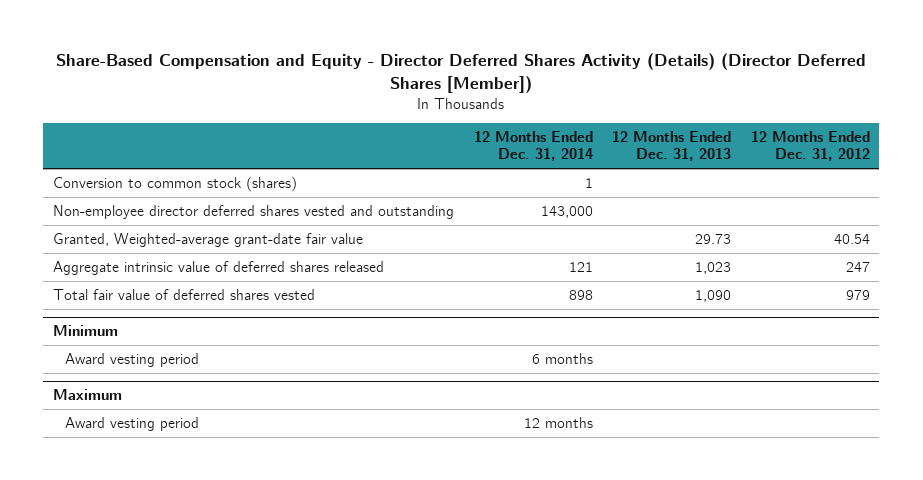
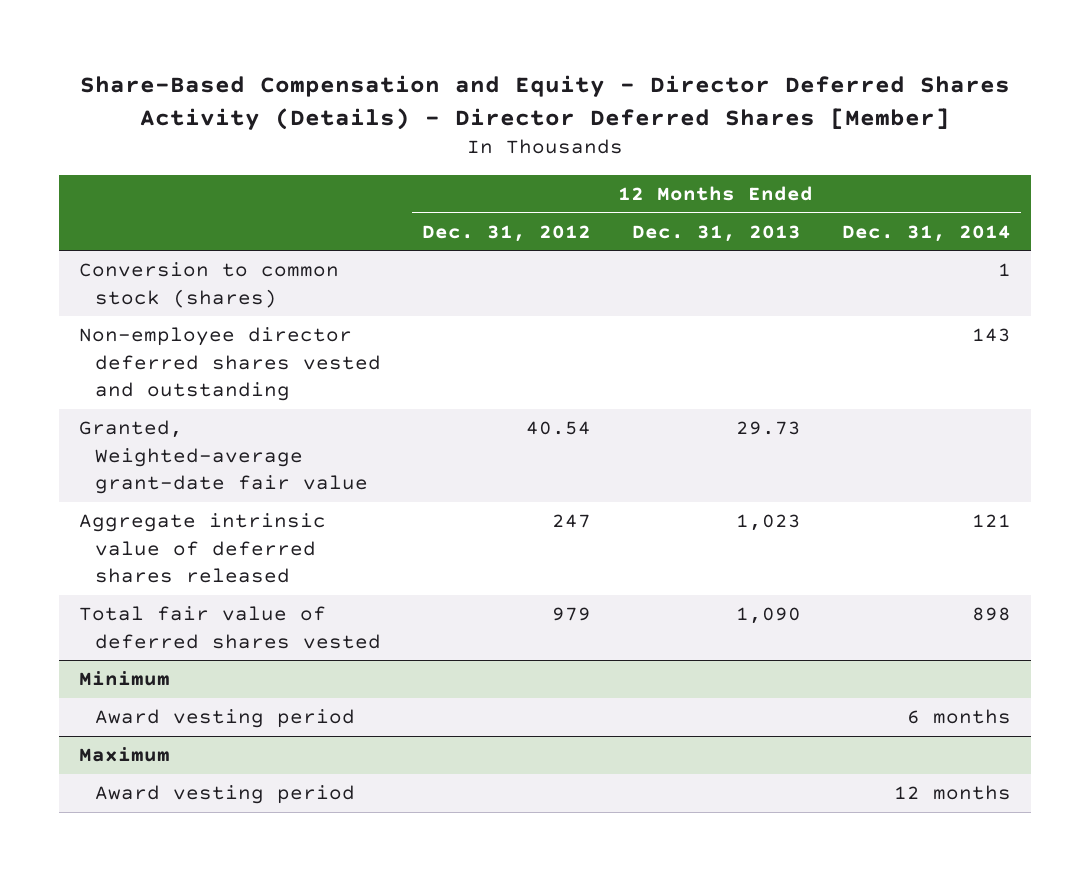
[56,53,867,93] Share-Based Compensation and Equity - Director Deferred Shares Activity (Details) (Director Deferred Shares [Member]) -> [79,74,1010,130] Share-Based Compensation and Equity - Director Deferred Shares Activity (Details) - Director Deferred Shares [Member]
[540,205,593,218] 143,000 -> [971,328,1011,343] 143

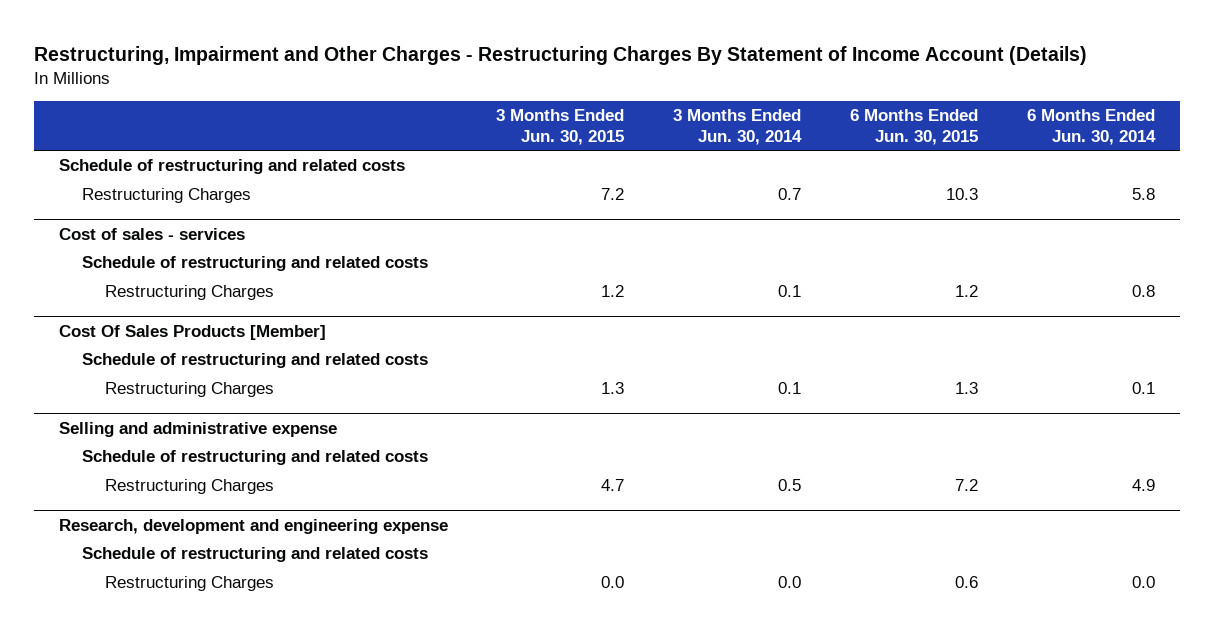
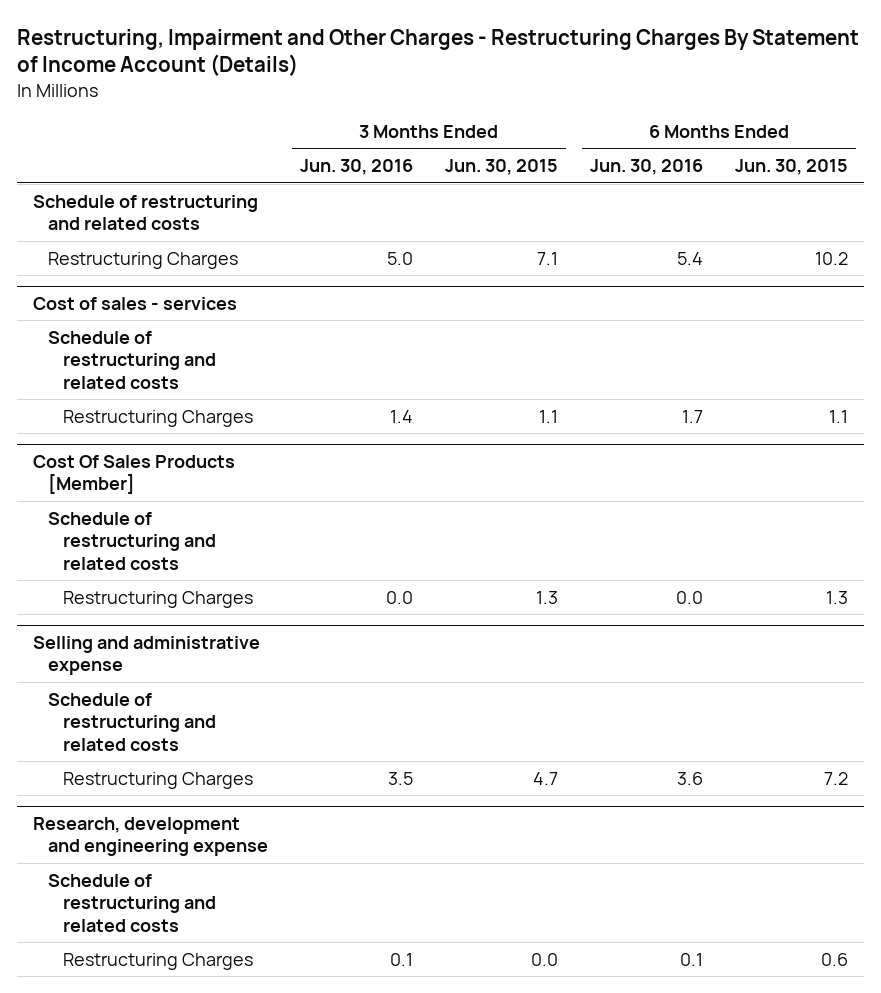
[673,108,803,146] 3 Months Ended Jun. 30, 2014 -> none
[1027,108,1157,146] 6 Months Ended Jun. 30, 2014 -> none
none -> [300,159,414,176] Jun. 30, 2016
none -> [590,159,704,176] Jun. 30, 2016
[601,188,625,201] 7.2 -> [537,251,559,265] 7.1
[946,188,979,201] 10.3 -> [815,251,849,265] 10.2
[601,285,625,298] 1.2 -> [539,409,559,423] 1.1
[955,285,979,298] 1.2 -> [829,409,849,423] 1.1

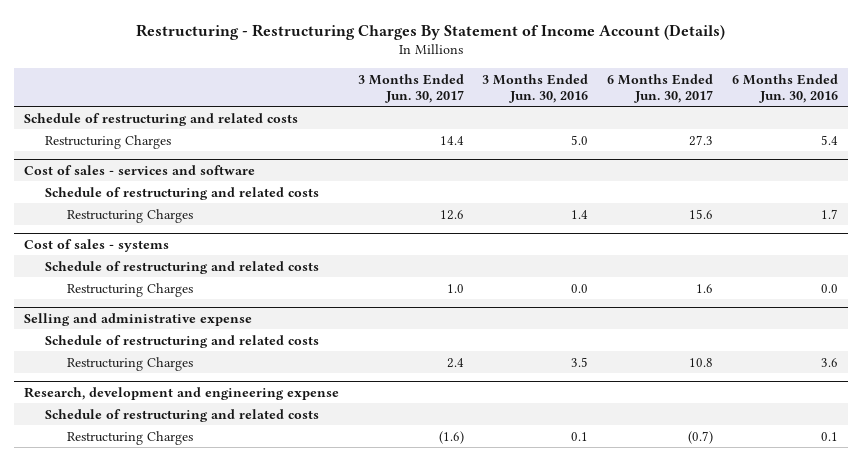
[16,28,859,77] Restructuring, Impairment and Other Charges - Restructuring Charges By Statement of Income Account (Details) -> [135,23,725,40] Restructuring - Restructuring Charges By Statement of Income Account (Details)
[445,159,559,176] Jun. 30, 2015 -> none
[735,159,849,176] Jun. 30, 2015 -> none
none -> [357,73,464,103] 3 Months Ended Jun. 30, 2017
none -> [607,73,714,103] 6 Months Ended Jun. 30, 2017
[32,296,237,310] Cost of sales - services -> [23,164,255,175] Cost of sales - services and software
[32,454,235,495] Cost Of Sales Products [Member] -> [23,238,169,252] Cost of sales - systems

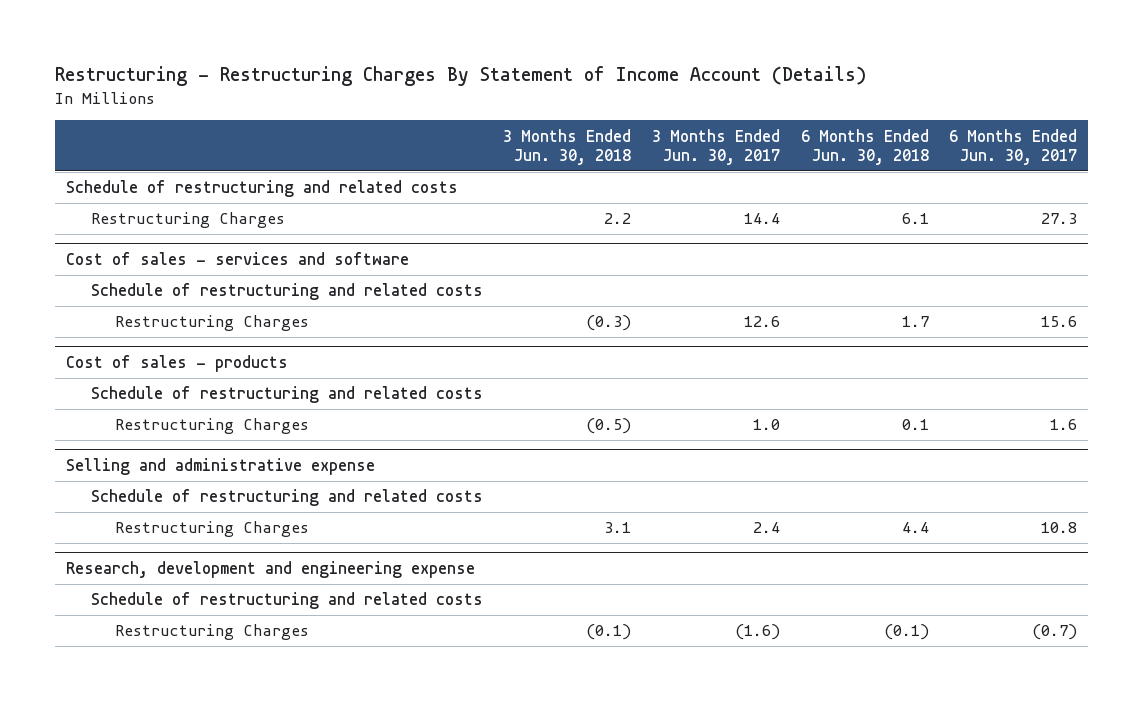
[482,73,589,103] 3 Months Ended Jun. 30, 2016 -> none
[732,73,839,103] 6 Months Ended Jun. 30, 2016 -> none
none -> [503,128,632,166] 3 Months Ended Jun. 30, 2018
none -> [800,128,929,166] 6 Months Ended Jun. 30, 2018
[23,238,169,252] Cost of sales - systems -> [65,355,288,373] Cost of sales - products

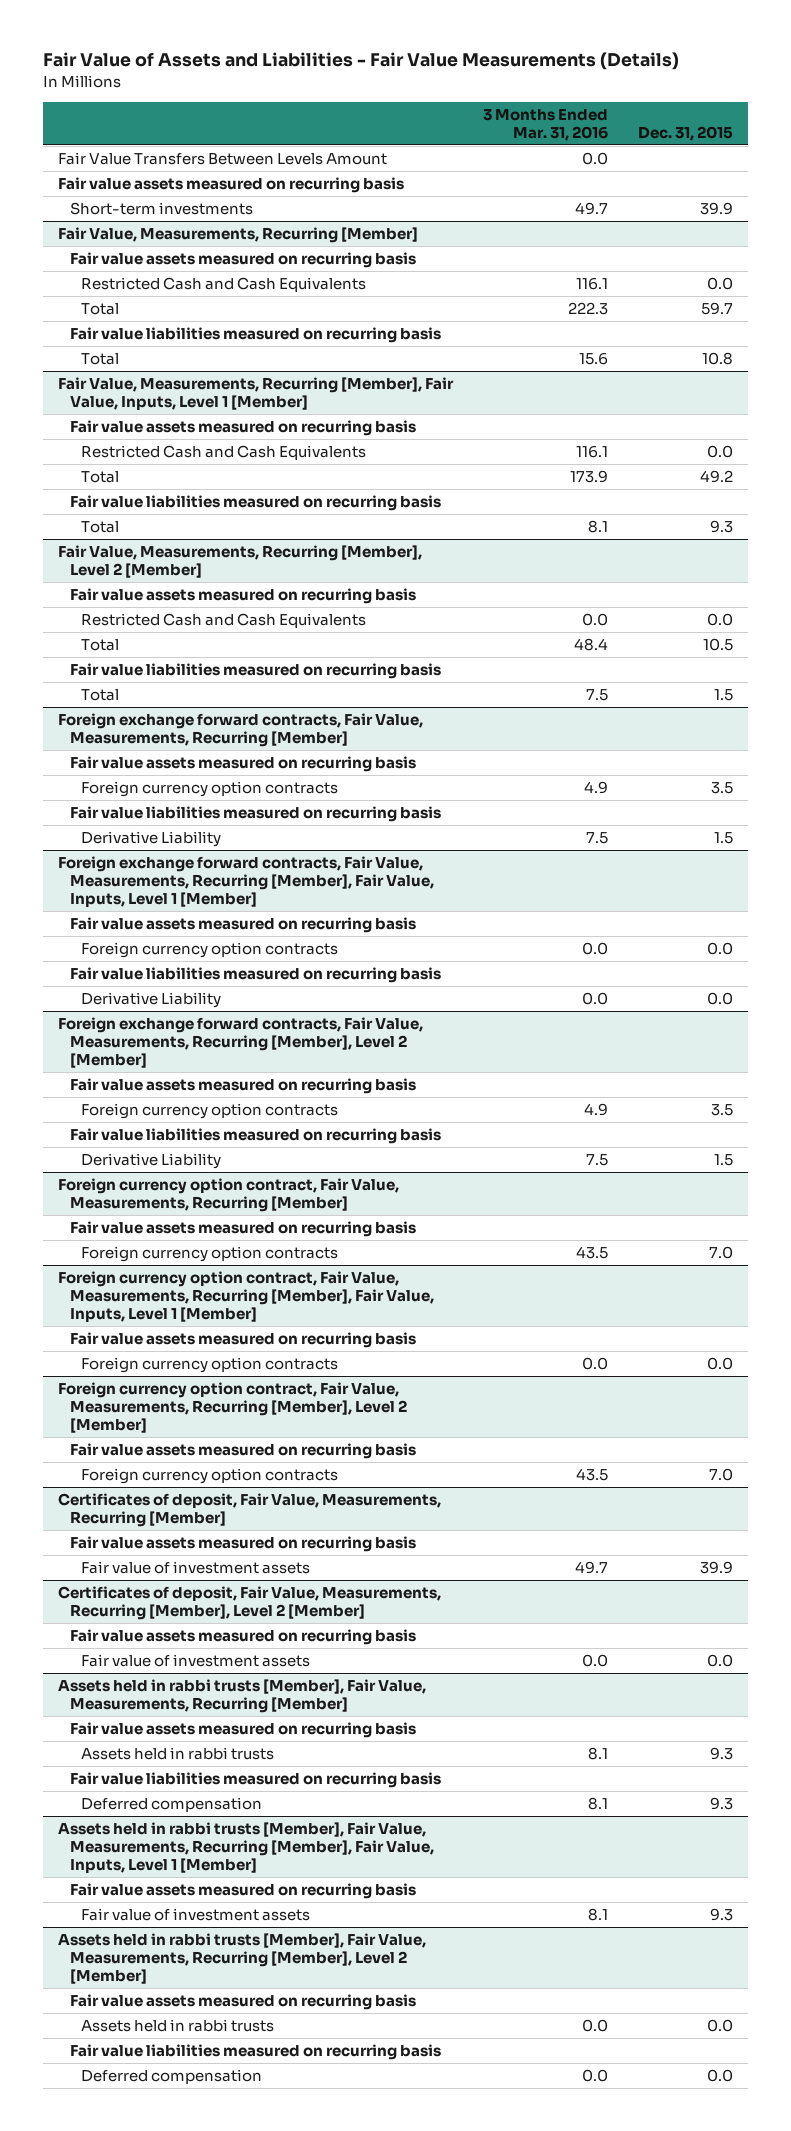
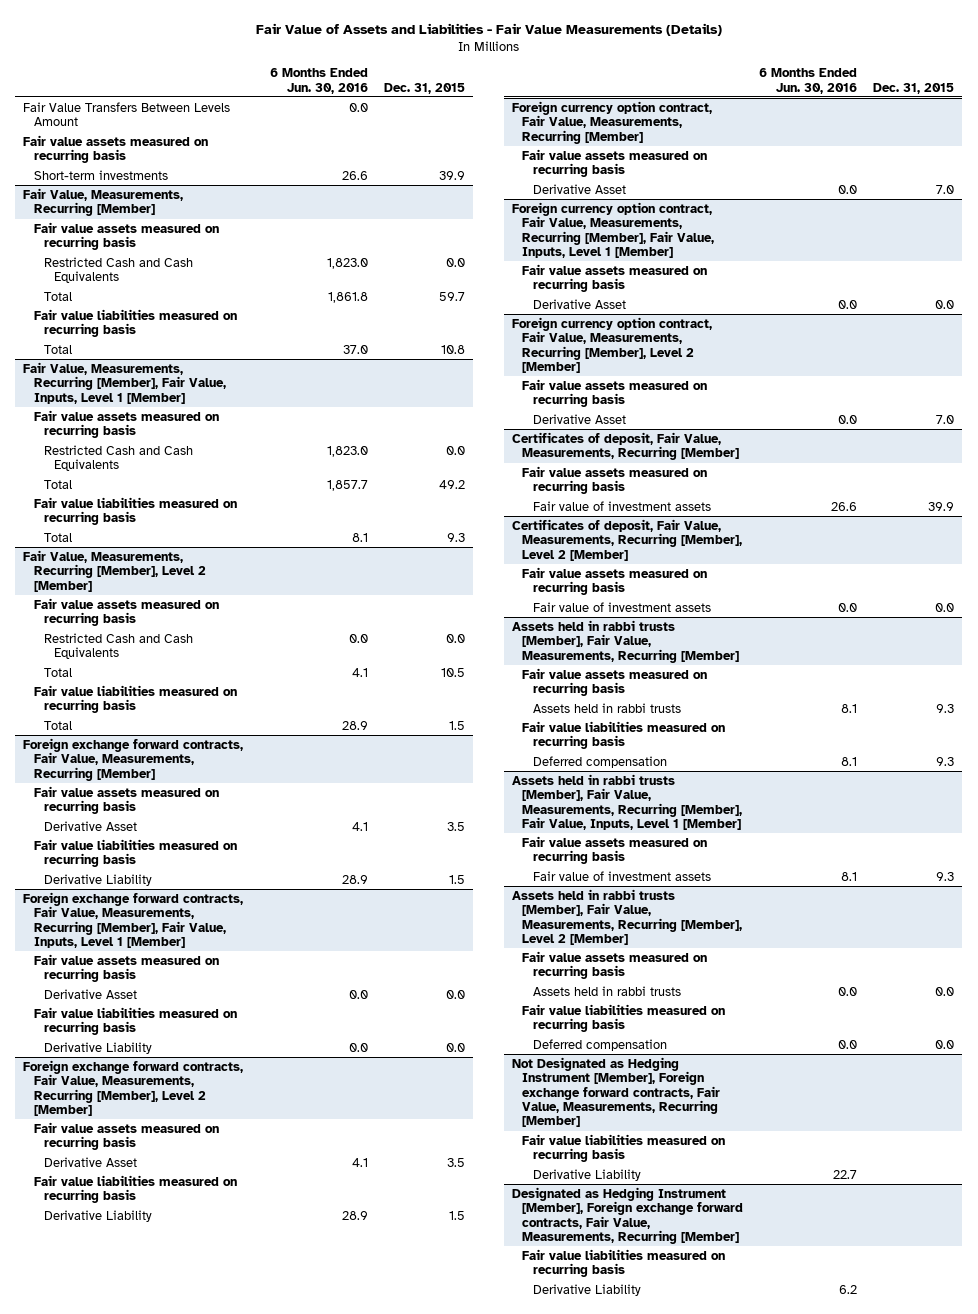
[483,108,609,141] 3 Months Ended Mar. 31, 2016 -> none
none -> [270,68,369,94] 6 Months Ended Jun. 30, 2016
[81,780,339,797] Foreign currency option contracts -> [43,820,137,831] Derivative Asset
[81,941,339,958] Foreign currency option contracts -> [43,988,137,999] Derivative Asset
[81,1102,339,1119] Foreign currency option contracts -> [43,1156,137,1167] Derivative Asset
[81,1245,339,1262] Foreign currency option contracts -> [532,183,626,194] Derivative Asset
[81,1356,339,1373] Foreign currency option contracts -> [532,298,626,309] Derivative Asset
[81,1467,339,1484] Foreign currency option contracts -> [532,413,626,424] Derivative Asset
none -> [512,1056,721,1128] Not Designated as Hedging Instrument [Member], Foreign exchange forward contracts, Fair Value, Measurements, Recurring [Member]
none -> [522,1133,726,1163] Fair value liabilities measured on recurring basis
none -> [532,1168,641,1181] Derivative Liability
none -> [512,1186,744,1245] Designated as Hedging Instrument [Member], Foreign exchange forward contracts, Fair Value, Measurements, Recurring [Member]
none -> [522,1248,726,1278] Fair value liabilities measured on recurring basis
none -> [532,1283,641,1296] Derivative Liability

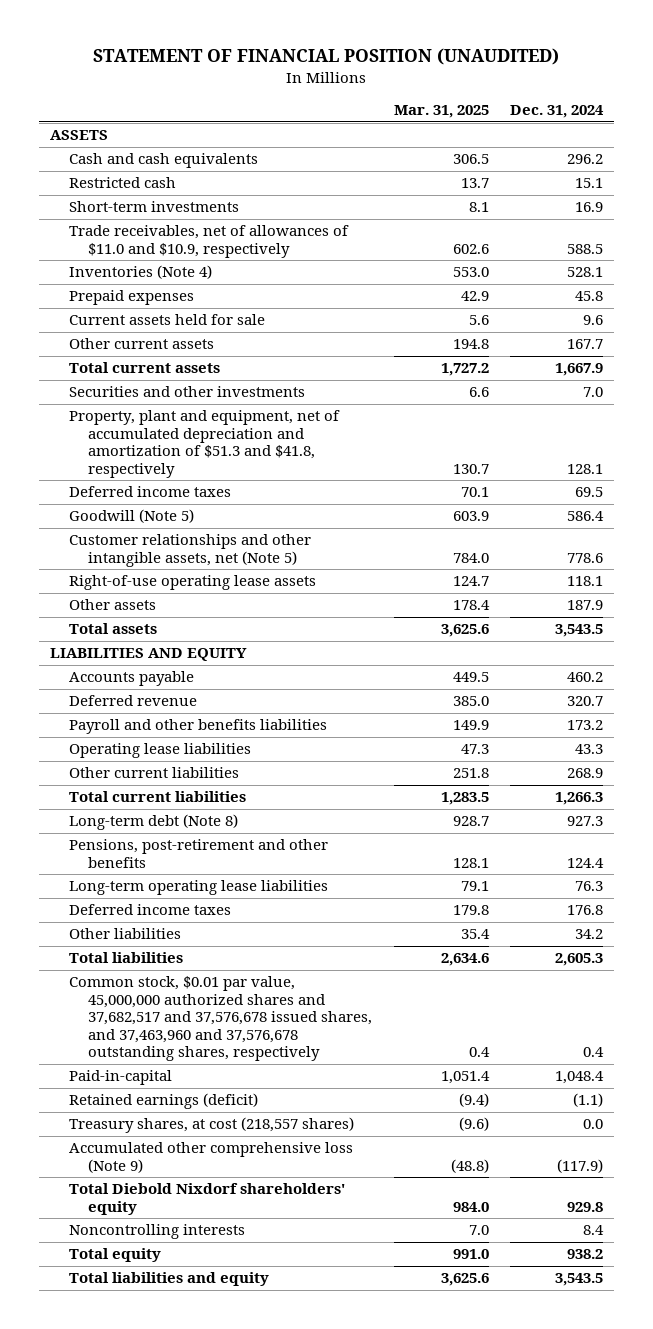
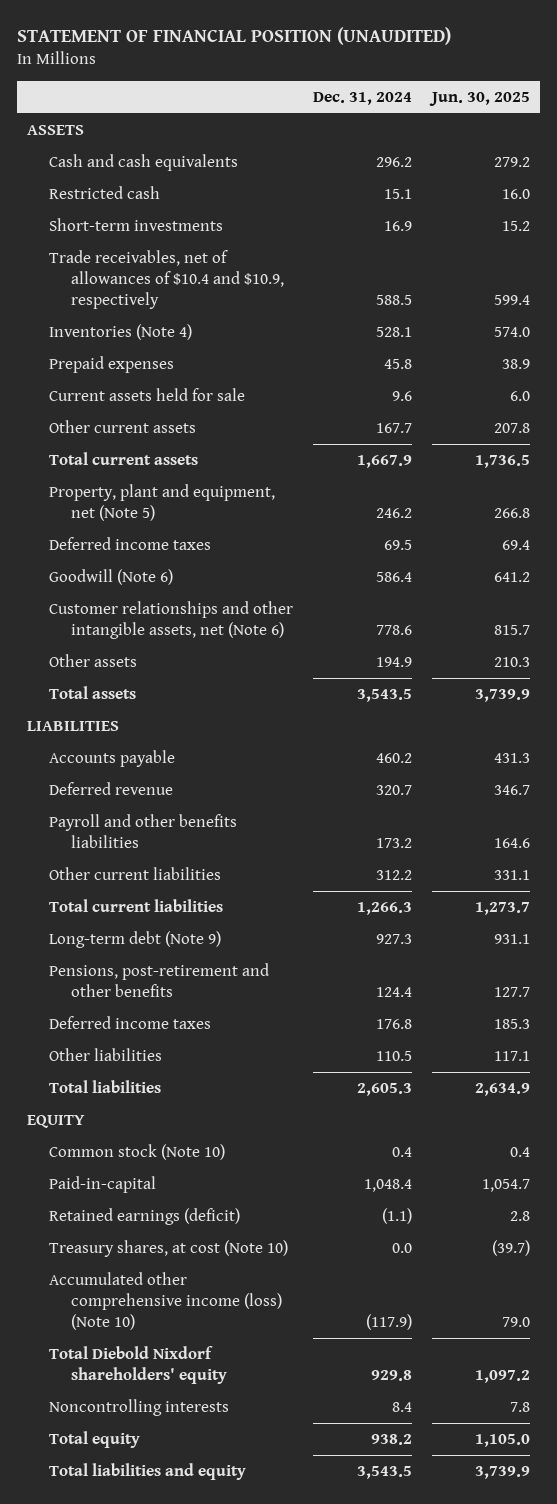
[393,105,489,119] Mar. 31, 2025 -> none
none -> [429,91,531,106] Jun. 30, 2025
[68,225,349,258] Trade receivables, net of allowances of $11.0 and $10.9, respectively -> [48,250,284,309] Trade receivables, net of allowances of $10.4 and $10.9, respectively
[68,386,305,398] Securities and other investments -> none
[68,410,340,478] Property, plant and equipment, net of accumulated depreciation and amortization of $51.3 and $41.8, respectively -> none
none -> [48,484,275,521] Property, plant and equipment, net (Note 5)
[68,575,316,591] Right-of-use operating lease assets -> none
[68,509,194,524] Goodwill (Note 5) -> [48,569,173,586] Goodwill (Note 6)
[68,534,311,567] Customer relationships and other intangible assets, net (Note 5) -> [48,601,293,639] Customer relationships and other intangible assets, net (Note 6)
[567,600,604,611] 187.9 -> [376,657,413,668] 194.9
[49,648,247,662] LIABILITIES AND EQUITY -> none
none -> [26,721,119,732] LIABILITIES
[68,743,251,759] Operating lease liabilities -> none
[567,768,604,779] 268.9 -> [376,870,413,881] 312.2
[68,814,238,831] Long-term debt (Note 8) -> [48,931,221,949] Long-term debt (Note 9)
[68,880,328,896] Long-term operating lease liabilities -> none
[575,929,604,940] 34.2 -> [376,1051,413,1062] 110.5
none -> [26,1115,85,1129] EQUITY
[68,976,373,1062] Common stock, $0.01 par value, 45,000,000 authorized shares and 37,682,517 and 37,576,678 issued shares, and 37,463,960 and 37,576,678 outstanding shares, respectively -> [48,1144,225,1161] Common stock (Note 10)
[68,1117,354,1134] Treasury shares, at cost (218,557 shares) -> [48,1240,288,1258] Treasury shares, at cost (Note 10)
[68,1142,353,1173] Accumulated other comprehensive loss (Note 9) -> [48,1272,282,1330] Accumulated other comprehensive income (loss) (Note 10)

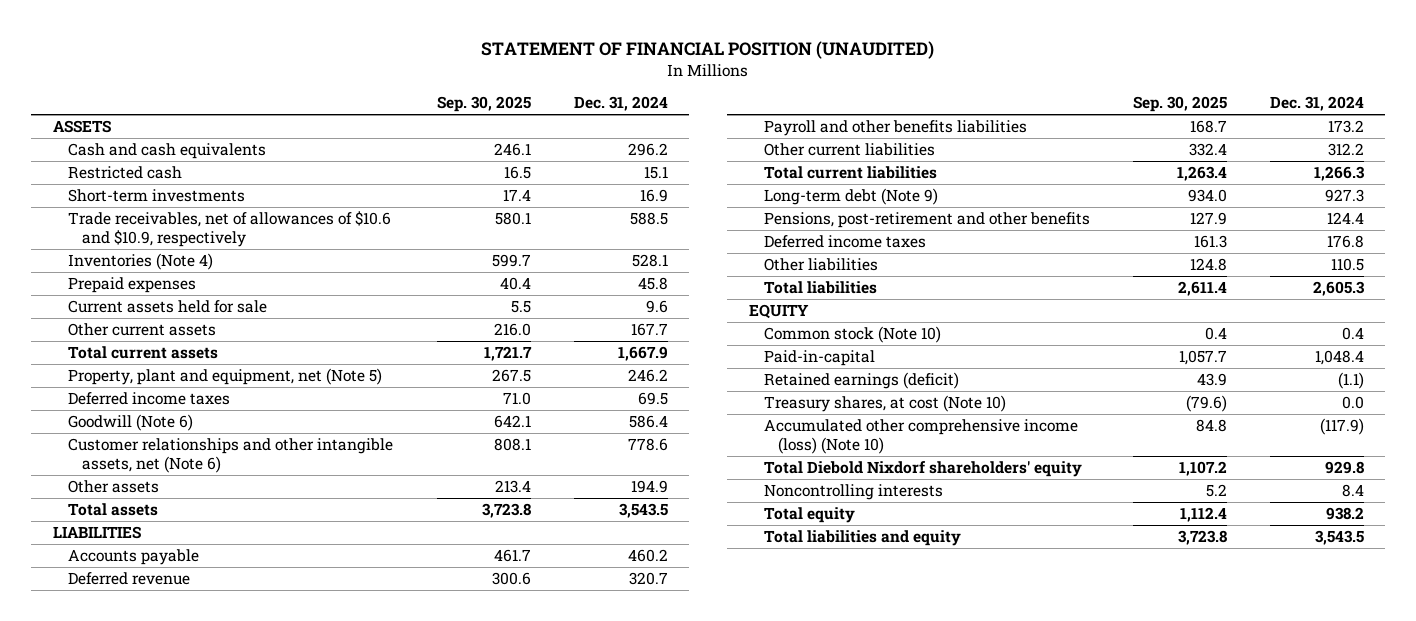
[429,91,531,106] Jun. 30, 2025 -> none
none -> [436,95,531,112] Sep. 30, 2025
[48,250,284,309] Trade receivables, net of allowances of $10.4 and $10.9, respectively -> [67,211,391,247] Trade receivables, net of allowances of $10.6 and $10.9, respectively

